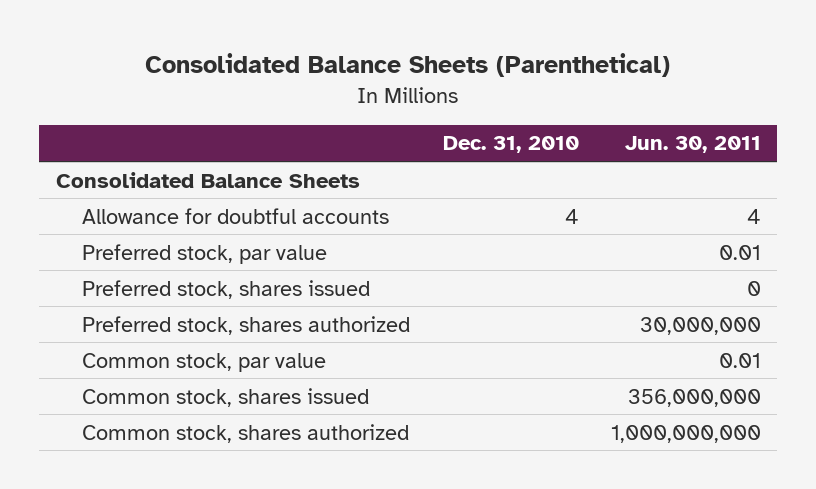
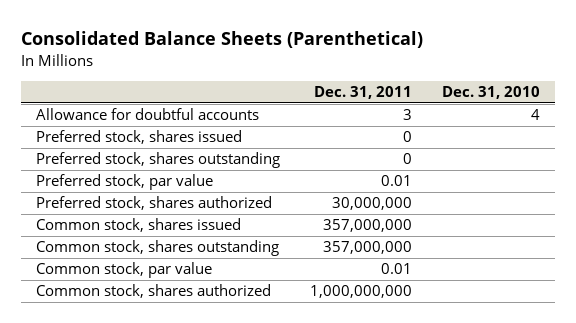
[624,136,761,154] Jun. 30, 2011 -> none
none -> [314,86,413,100] Dec. 31, 2011
[55,171,360,188] Consolidated Balance Sheets -> none
none -> [36,152,281,169] Preferred stock, shares outstanding
[82,243,328,264] Preferred stock, par value -> [36,174,214,191] Preferred stock, par value
none -> [36,240,280,257] Common stock, shares outstanding
[82,352,327,372] Common stock, par value -> [36,262,213,279] Common stock, par value

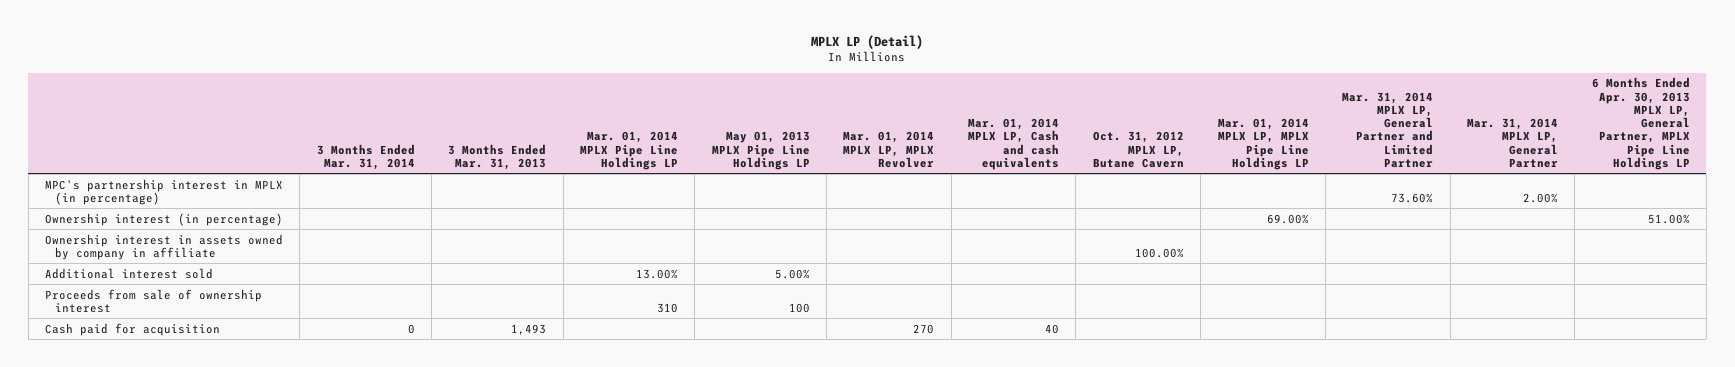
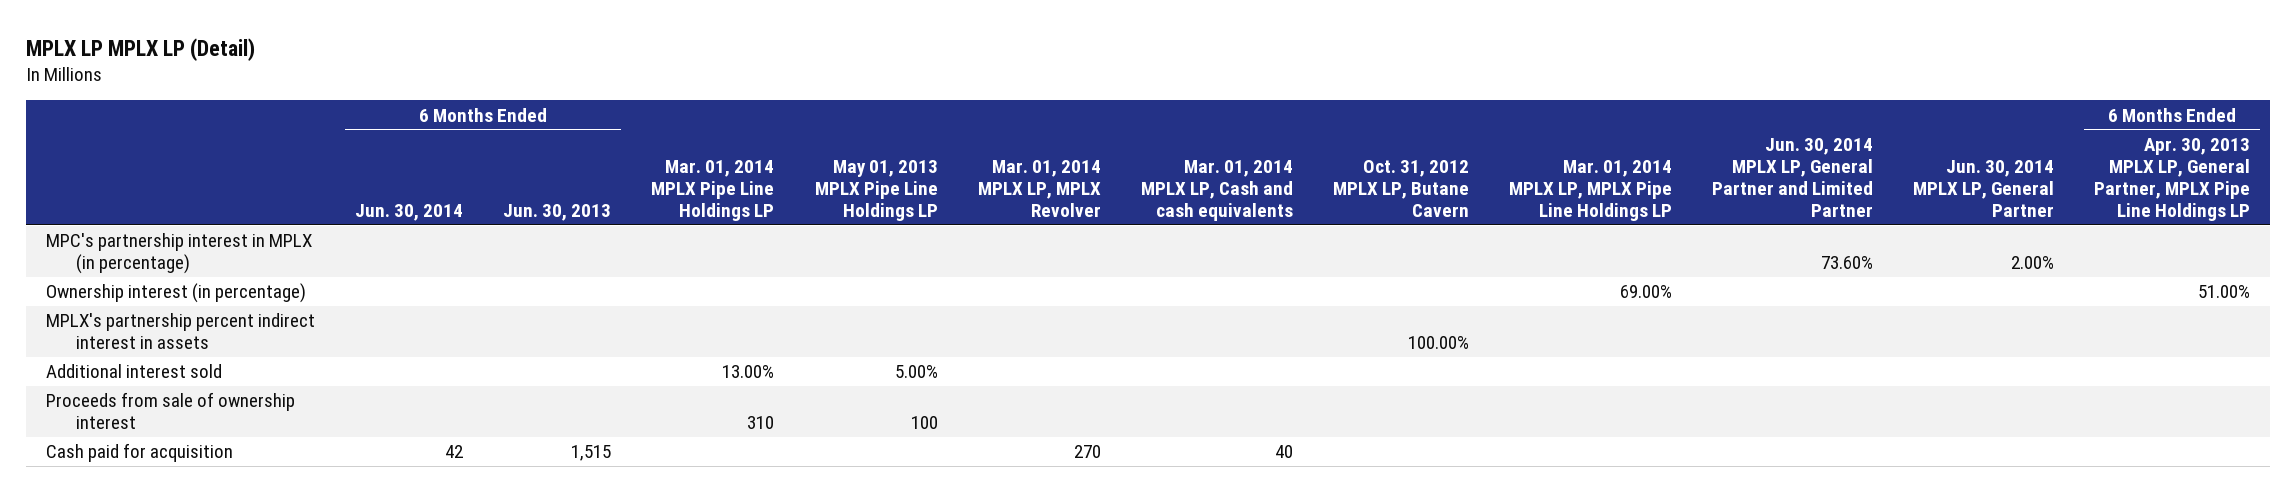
[811,34,924,49] MPLX LP (Detail) -> [26,37,256,61] MPLX LP MPLX LP (Detail)
[316,143,415,170] 3 Months Ended Mar. 31, 2014 -> none
[448,143,547,170] 3 Months Ended Mar. 31, 2013 -> none
[1342,91,1434,168] Mar. 31, 2014 MPLX LP, General Partner and Limited Partner -> none
[1466,118,1558,168] Mar. 31, 2014 MPLX LP, General Partner -> none
none -> [355,203,464,221] Jun. 30, 2014
none -> [503,203,612,221] Jun. 30, 2013
none -> [1711,137,1873,217] Jun. 30, 2014 MPLX LP, General Partner and Limited Partner
none -> [1912,159,2054,217] Jun. 30, 2014 MPLX LP, General Partner
[45,233,284,260] Ownership interest in assets owned by company in affiliate -> [46,313,316,350] MPLX's partnership percent indirect interest in assets

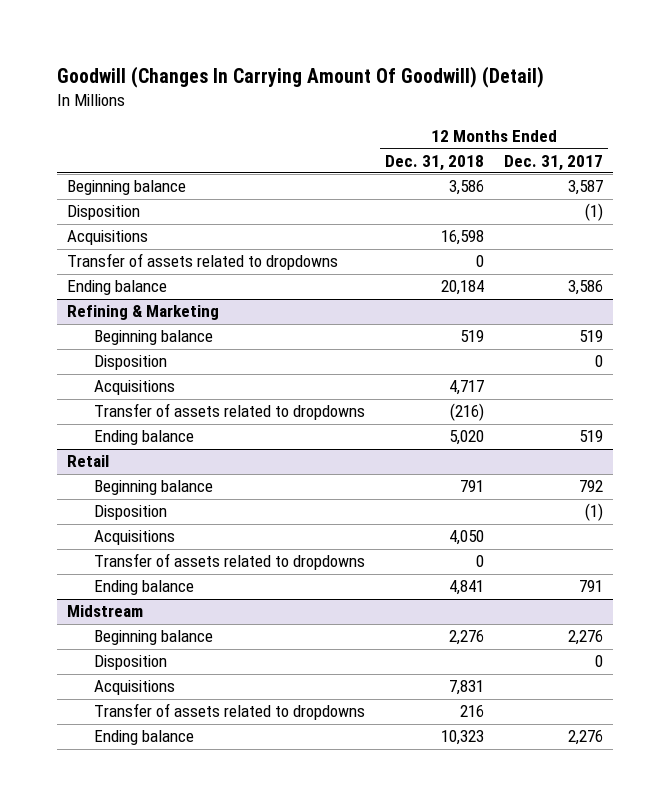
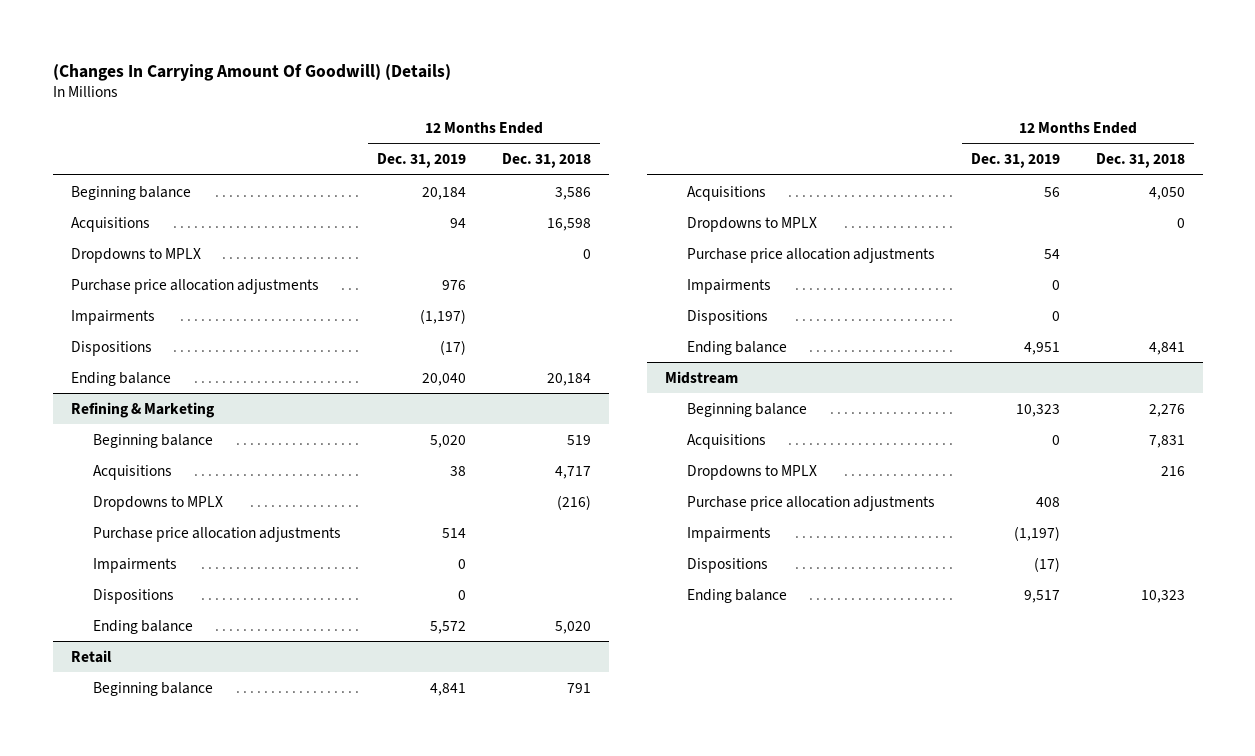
[56,66,544,89] Goodwill (Changes In Carrying Amount Of Goodwill) (Detail) -> [52,63,451,81] (Changes In Carrying Amount Of Goodwill) (Details)
[503,154,603,171] Dec. 31, 2017 -> none
none -> [376,153,466,169] Dec. 31, 2019
[66,205,140,221] Disposition -> none
[66,253,338,271] Transfer of assets related to dropdowns -> [70,247,201,263] Dropdowns to MPLX
none -> [70,278,319,294] Purchase price allocation adjustments
none -> [70,309,155,325] Impairments
none -> [70,340,152,356] Dispositions
[93,355,167,371] Disposition -> none
[93,403,365,421] Transfer of assets related to dropdowns -> [93,495,224,511] Dropdowns to MPLX
none -> [93,526,342,542] Purchase price allocation adjustments
none -> [93,557,178,573] Impairments
none -> [93,588,175,604] Dispositions
[93,505,167,521] Disposition -> none
[93,553,365,571] Transfer of assets related to dropdowns -> [687,216,818,232] Dropdowns to MPLX
none -> [687,247,936,263] Purchase price allocation adjustments
none -> [687,278,772,294] Impairments
none -> [687,309,769,325] Dispositions
[93,655,167,671] Disposition -> none
[93,703,365,721] Transfer of assets related to dropdowns -> [687,464,818,480] Dropdowns to MPLX
none -> [687,495,936,511] Purchase price allocation adjustments
none -> [687,526,772,542] Impairments
none -> [687,557,769,573] Dispositions

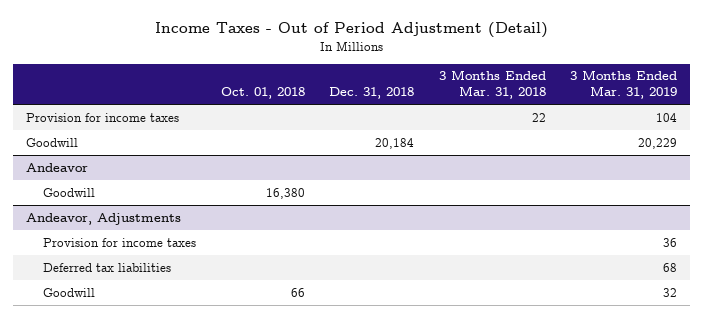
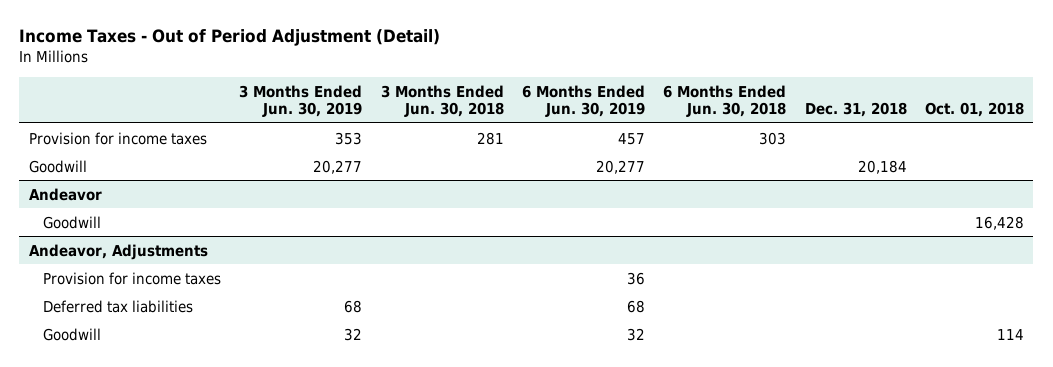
[438,70,546,100] 3 Months Ended Mar. 31, 2018 -> none
[570,70,678,100] 3 Months Ended Mar. 31, 2019 -> none
none -> [239,84,363,117] 3 Months Ended Jun. 30, 2019
none -> [380,84,504,117] 3 Months Ended Jun. 30, 2018
none -> [522,84,646,117] 6 Months Ended Jun. 30, 2019
none -> [663,84,787,117] 6 Months Ended Jun. 30, 2018
[265,187,305,199] 16,380 -> [975,215,1025,230] 16,428
[290,287,305,297] 66 -> [997,328,1025,340] 114

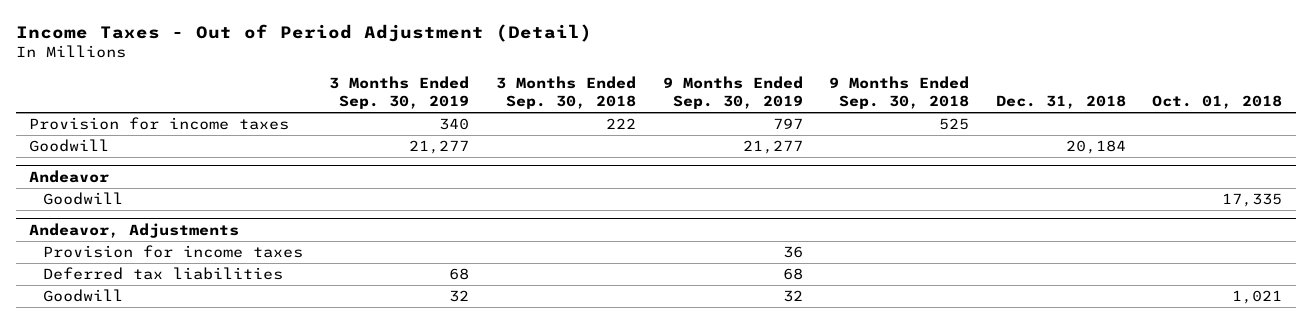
[239,84,363,117] 3 Months Ended Jun. 30, 2019 -> none
[380,84,504,117] 3 Months Ended Jun. 30, 2018 -> none
[522,84,646,117] 6 Months Ended Jun. 30, 2019 -> none
[663,84,787,117] 6 Months Ended Jun. 30, 2018 -> none
none -> [329,76,470,110] 3 Months Ended Sep. 30, 2019
none -> [496,76,637,110] 3 Months Ended Sep. 30, 2018
none -> [662,76,803,110] 9 Months Ended Sep. 30, 2019
none -> [829,76,970,110] 9 Months Ended Sep. 30, 2018
[975,215,1025,230] 16,428 -> [1222,193,1283,208] 17,335
[997,328,1025,340] 114 -> [1232,290,1283,305] 1,021

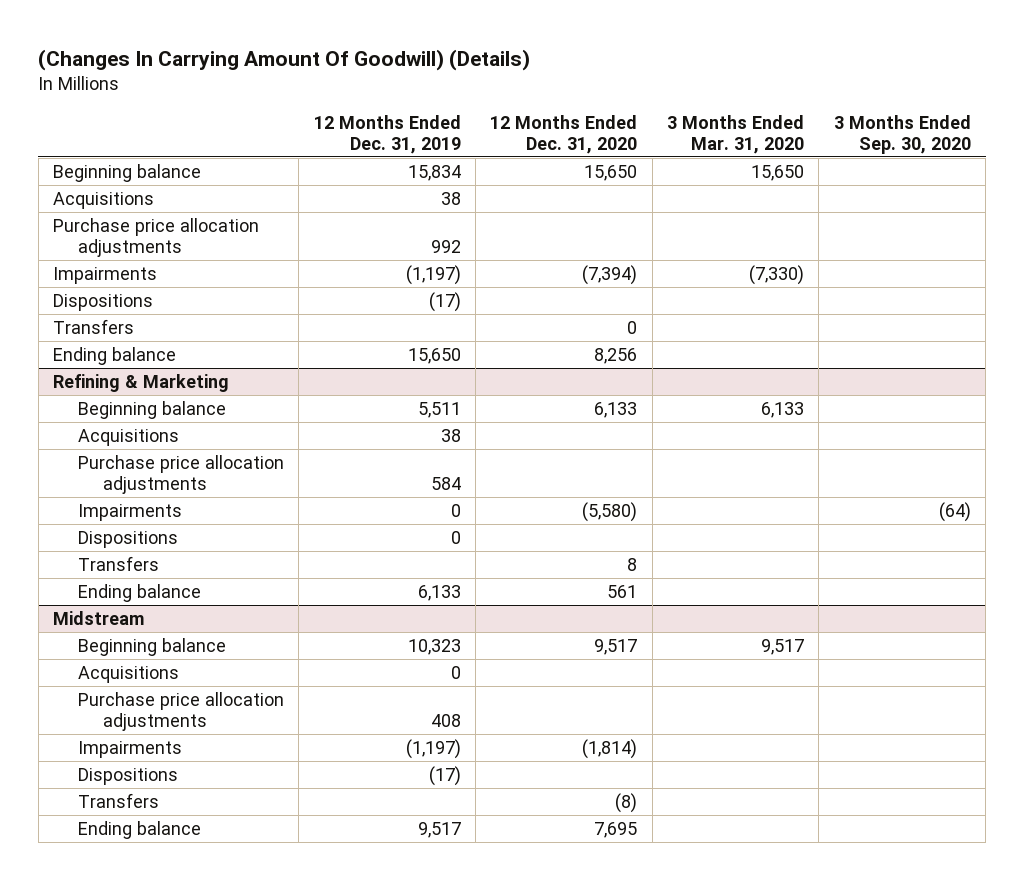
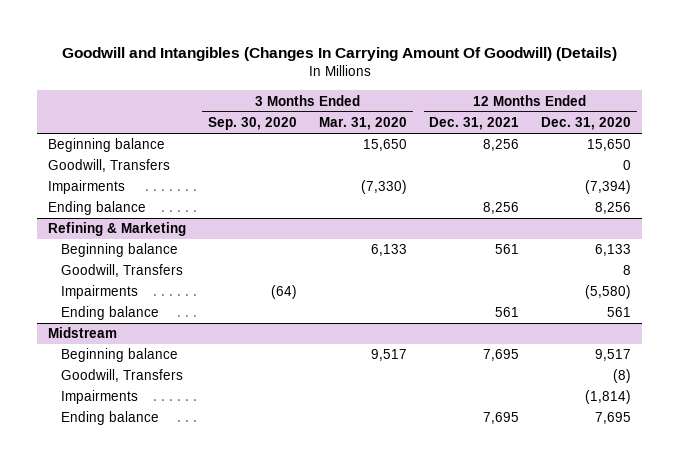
[38,49,531,72] (Changes In Carrying Amount Of Goodwill) (Details) -> [61,47,617,62] Goodwill and Intangibles (Changes In Carrying Amount Of Goodwill) (Details)
[313,114,461,154] 12 Months Ended Dec. 31, 2019 -> none
none -> [429,117,520,131] Dec. 31, 2021
[52,192,154,210] Acquisitions -> none
[52,218,259,258] Purchase price allocation adjustments -> none
none -> [47,159,170,173] Goodwill, Transfers
[52,294,153,312] Dispositions -> none
[52,319,134,335] Transfers -> none
[78,429,180,447] Acquisitions -> none
[78,455,285,495] Purchase price allocation adjustments -> none
none -> [60,264,183,278] Goodwill, Transfers
[78,531,179,549] Dispositions -> none
[78,556,160,572] Transfers -> none
[78,666,180,684] Acquisitions -> none
[78,692,285,732] Purchase price allocation adjustments -> none
none -> [60,369,183,383] Goodwill, Transfers
[78,768,179,786] Dispositions -> none
[78,793,160,809] Transfers -> none

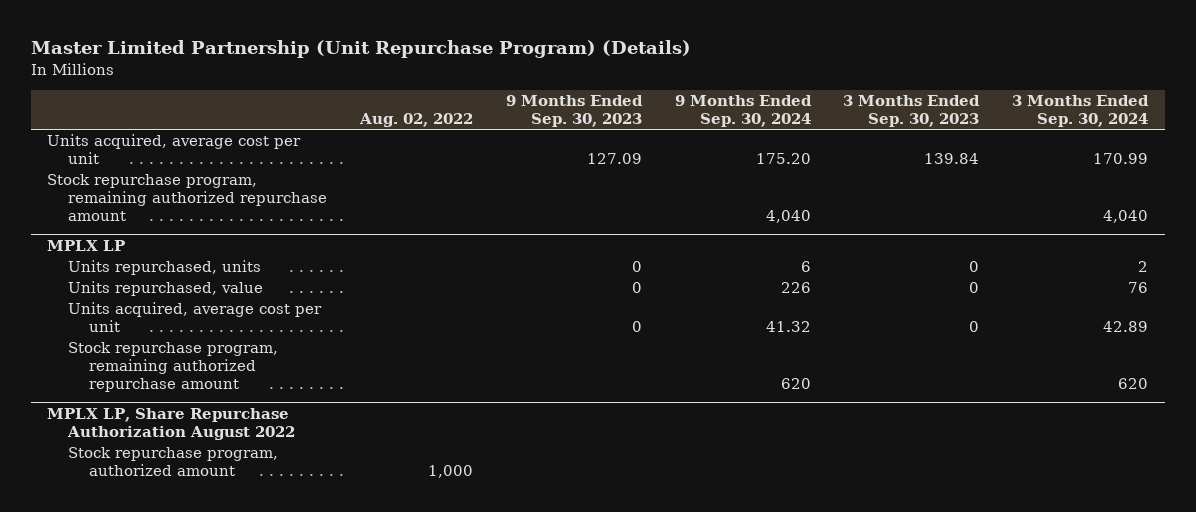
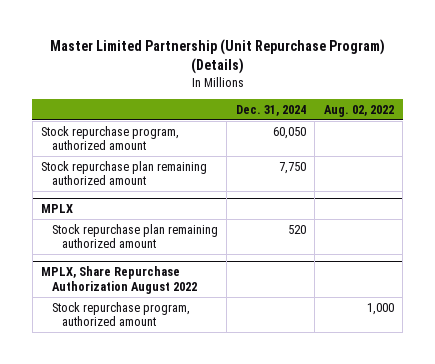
[505,95,643,127] 9 Months Ended Sep. 30, 2023 -> none
[674,95,812,127] 9 Months Ended Sep. 30, 2024 -> none
[843,95,981,127] 3 Months Ended Sep. 30, 2023 -> none
[1012,95,1150,127] 3 Months Ended Sep. 30, 2024 -> none
none -> [235,104,306,116] Dec. 31, 2024
[47,134,302,164] Units acquired, average cost per unit -> none
[68,260,262,276] Units repurchased, units -> none
[68,281,264,297] Units repurchased, value -> none
[68,302,323,332] Units acquired, average cost per unit -> none
none -> [41,125,180,151] Stock repurchase program, authorized amount
[47,174,328,221] Stock repurchase program, remaining authorized repurchase amount -> [41,160,208,186] Stock repurchase plan remaining authorized amount
[47,240,126,252] MPLX LP -> [41,204,74,214] MPLX
[68,342,279,392] Stock repurchase program, remaining authorized repurchase amount -> [51,223,218,249] Stock repurchase plan remaining authorized amount
[47,408,296,440] MPLX LP, Share Repurchase Authorization August 2022 -> [41,266,197,294] MPLX, Share Repurchase Authorization August 2022

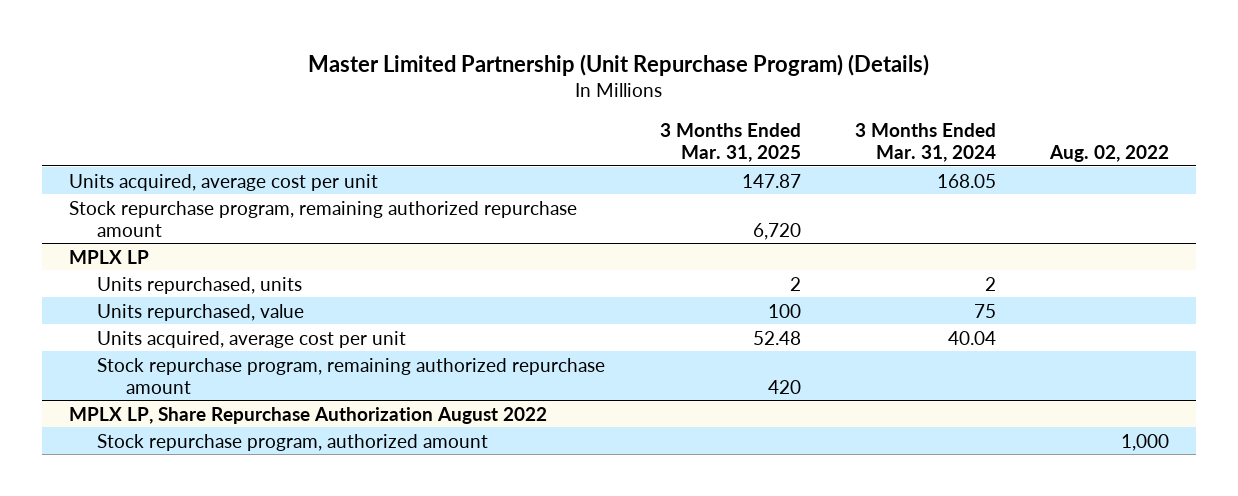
[235,104,306,116] Dec. 31, 2024 -> none
none -> [659,122,801,162] 3 Months Ended Mar. 31, 2025
none -> [854,122,996,162] 3 Months Ended Mar. 31, 2024
[41,125,180,151] Stock repurchase program, authorized amount -> none
none -> [69,173,379,191] Units acquired, average cost per unit
[41,160,208,186] Stock repurchase plan remaining authorized amount -> [69,200,578,237] Stock repurchase program, remaining authorized repurchase amount
[41,204,74,214] MPLX -> [69,249,150,264] MPLX LP
none -> [97,276,303,294] Units repurchased, units
none -> [97,303,305,321] Units repurchased, value
none -> [97,330,407,348] Units acquired, average cost per unit
[51,223,218,249] Stock repurchase plan remaining authorized amount -> [97,357,606,394] Stock repurchase program, remaining authorized repurchase amount
[41,266,197,294] MPLX, Share Repurchase Authorization August 2022 -> [69,406,548,424] MPLX LP, Share Repurchase Authorization August 2022

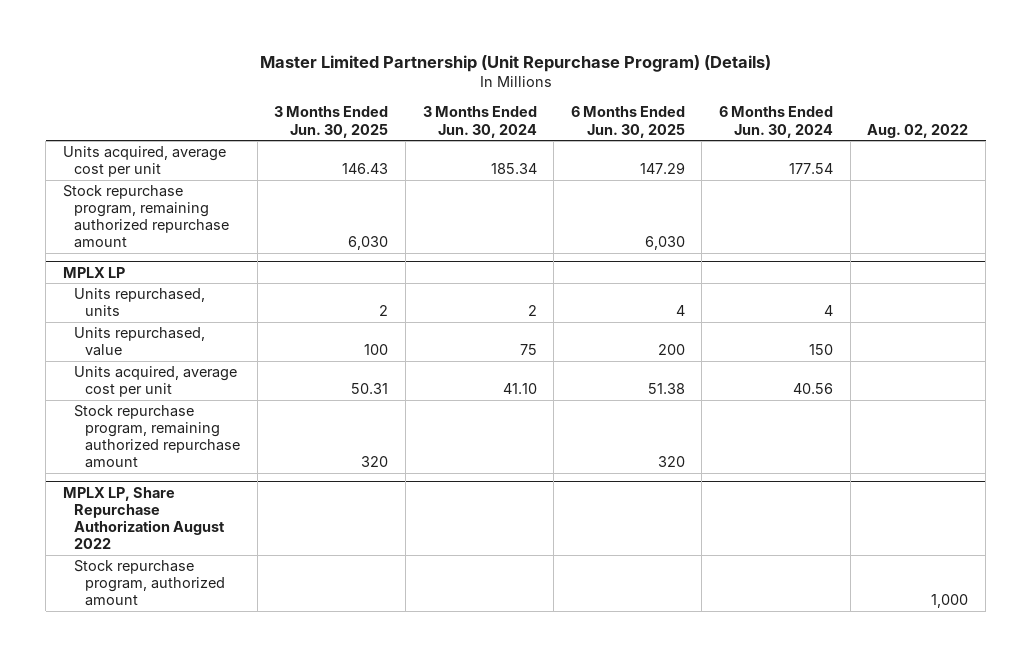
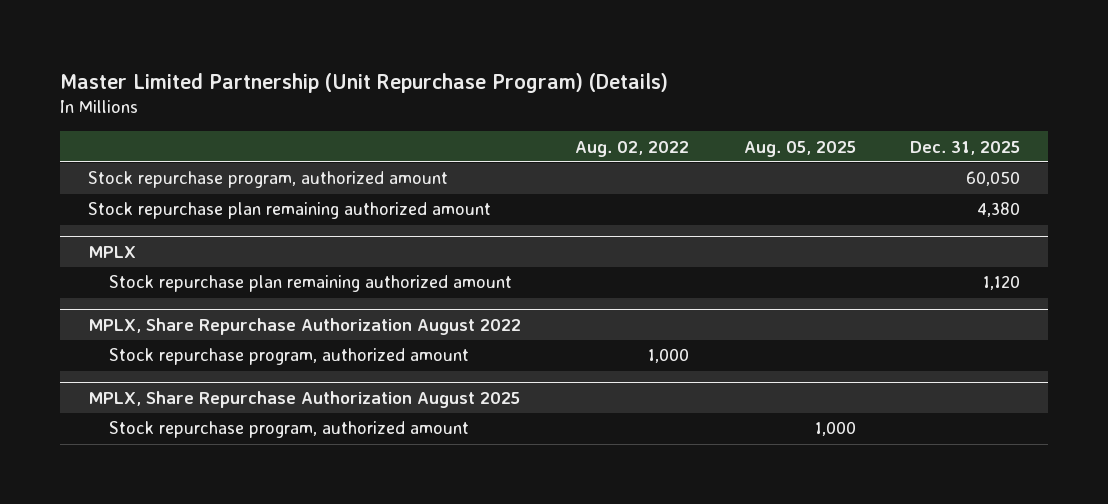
[274,106,389,138] 3 Months Ended Jun. 30, 2025 -> none
[422,106,537,138] 3 Months Ended Jun. 30, 2024 -> none
[570,106,685,138] 6 Months Ended Jun. 30, 2025 -> none
[719,106,834,138] 6 Months Ended Jun. 30, 2024 -> none
none -> [743,140,856,157] Aug. 05, 2025
none -> [910,140,1021,155] Dec. 31, 2025
[62,146,226,178] Units acquired, average cost per unit -> none
[73,288,205,317] Units repurchased, units -> none
[73,327,205,357] Units repurchased, value -> none
[73,366,237,398] Units acquired, average cost per unit -> none
none -> [87,171,448,189] Stock repurchase program, authorized amount
[62,185,229,249] Stock repurchase program, remaining authorized repurchase amount -> [87,202,491,220] Stock repurchase plan remaining authorized amount
[62,266,125,278] MPLX LP -> [87,245,136,258] MPLX
[73,405,241,469] Stock repurchase program, remaining authorized repurchase amount -> [108,275,512,293] Stock repurchase plan remaining authorized amount
[62,486,225,550] MPLX LP, Share Repurchase Authorization August 2022 -> [87,317,521,335] MPLX, Share Repurchase Authorization August 2022
none -> [87,390,520,408] MPLX, Share Repurchase Authorization August 2025
none -> [108,421,469,439] Stock repurchase program, authorized amount

